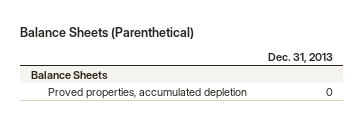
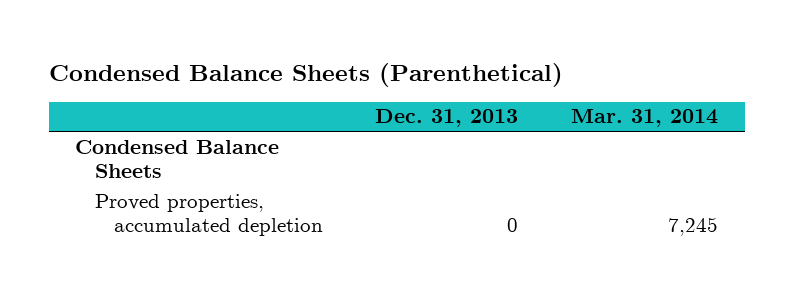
[20,27,195,40] Balance Sheets (Parenthetical) -> [49,63,564,88] Condensed Balance Sheets (Parenthetical)
none -> [571,109,719,128] Mar. 31, 2014
[30,70,108,80] Balance Sheets -> [75,139,280,179] Condensed Balance Sheets

